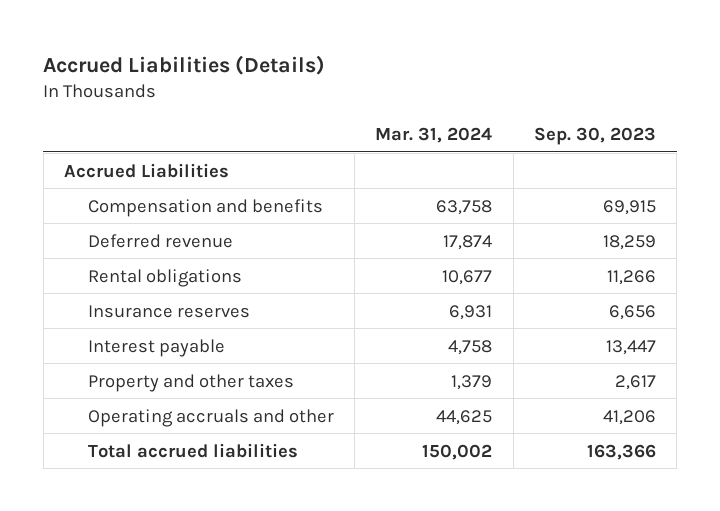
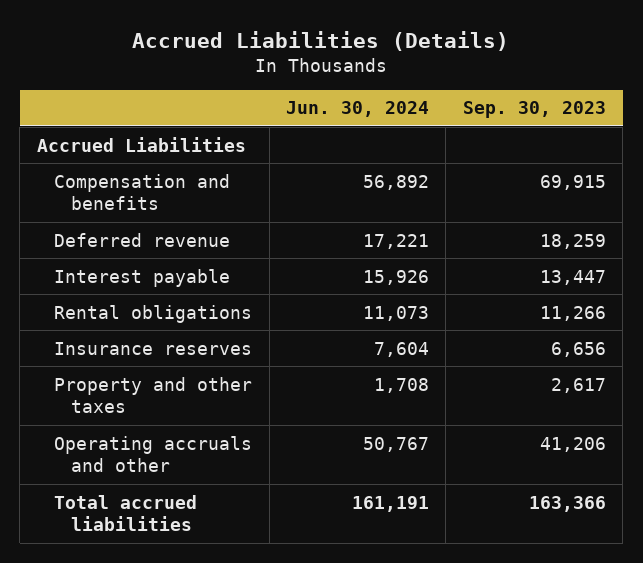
[375,126,493,143] Mar. 31, 2024 -> none
none -> [285,101,429,118] Jun. 30, 2024
[87,338,225,357] Interest payable -> [54,268,231,287] Interest payable

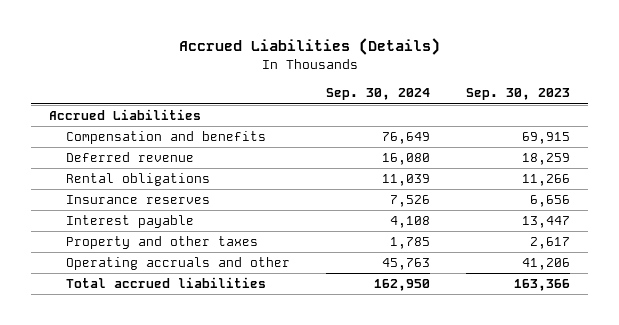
[285,101,429,118] Jun. 30, 2024 -> none
none -> [326,88,431,101] Sep. 30, 2024
[54,268,231,287] Interest payable -> [66,215,195,229] Interest payable

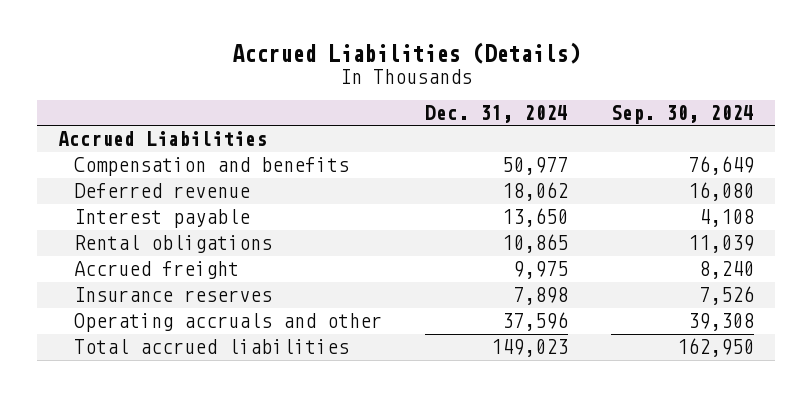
[465,88,570,101] Sep. 30, 2023 -> none
none -> [424,104,568,123] Dec. 31, 2024
[66,215,195,229] Interest payable -> [74,209,251,229] Interest payable
none -> [74,261,240,280] Accrued freight
[66,236,259,250] Property and other taxes -> none
[382,258,431,271] 45,763 -> [687,313,754,332] 39,308

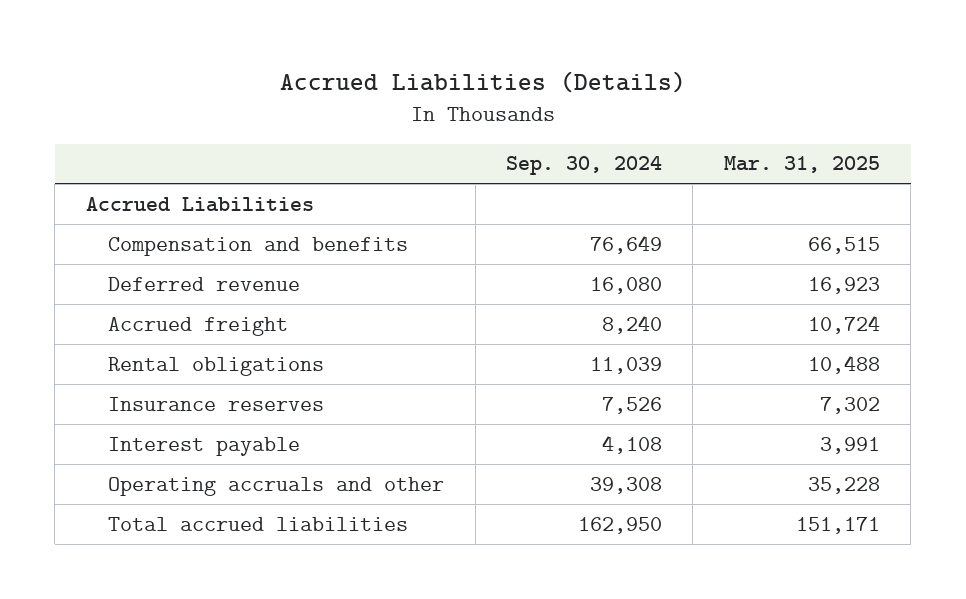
[424,104,568,123] Dec. 31, 2024 -> none
none -> [723,156,880,174] Mar. 31, 2025
[74,235,273,254] Rental obligations -> [108,356,325,376] Rental obligations
[74,209,251,229] Interest payable -> [108,436,301,456] Interest payable

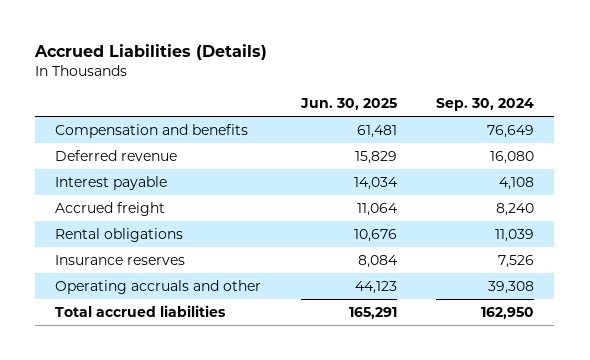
[723,156,880,174] Mar. 31, 2025 -> none
none -> [299,98,397,111] Jun. 30, 2025
[85,196,314,212] Accrued Liabilities -> none
[108,436,301,456] Interest payable -> [55,175,168,190] Interest payable

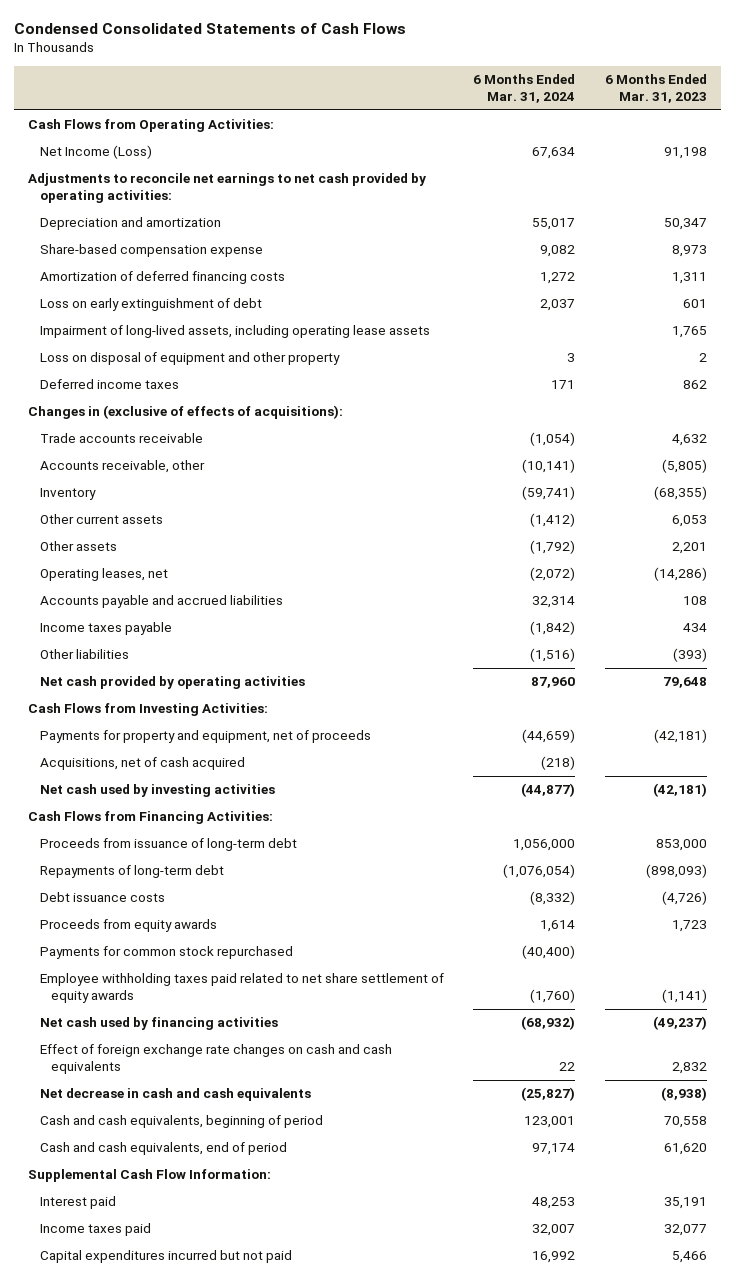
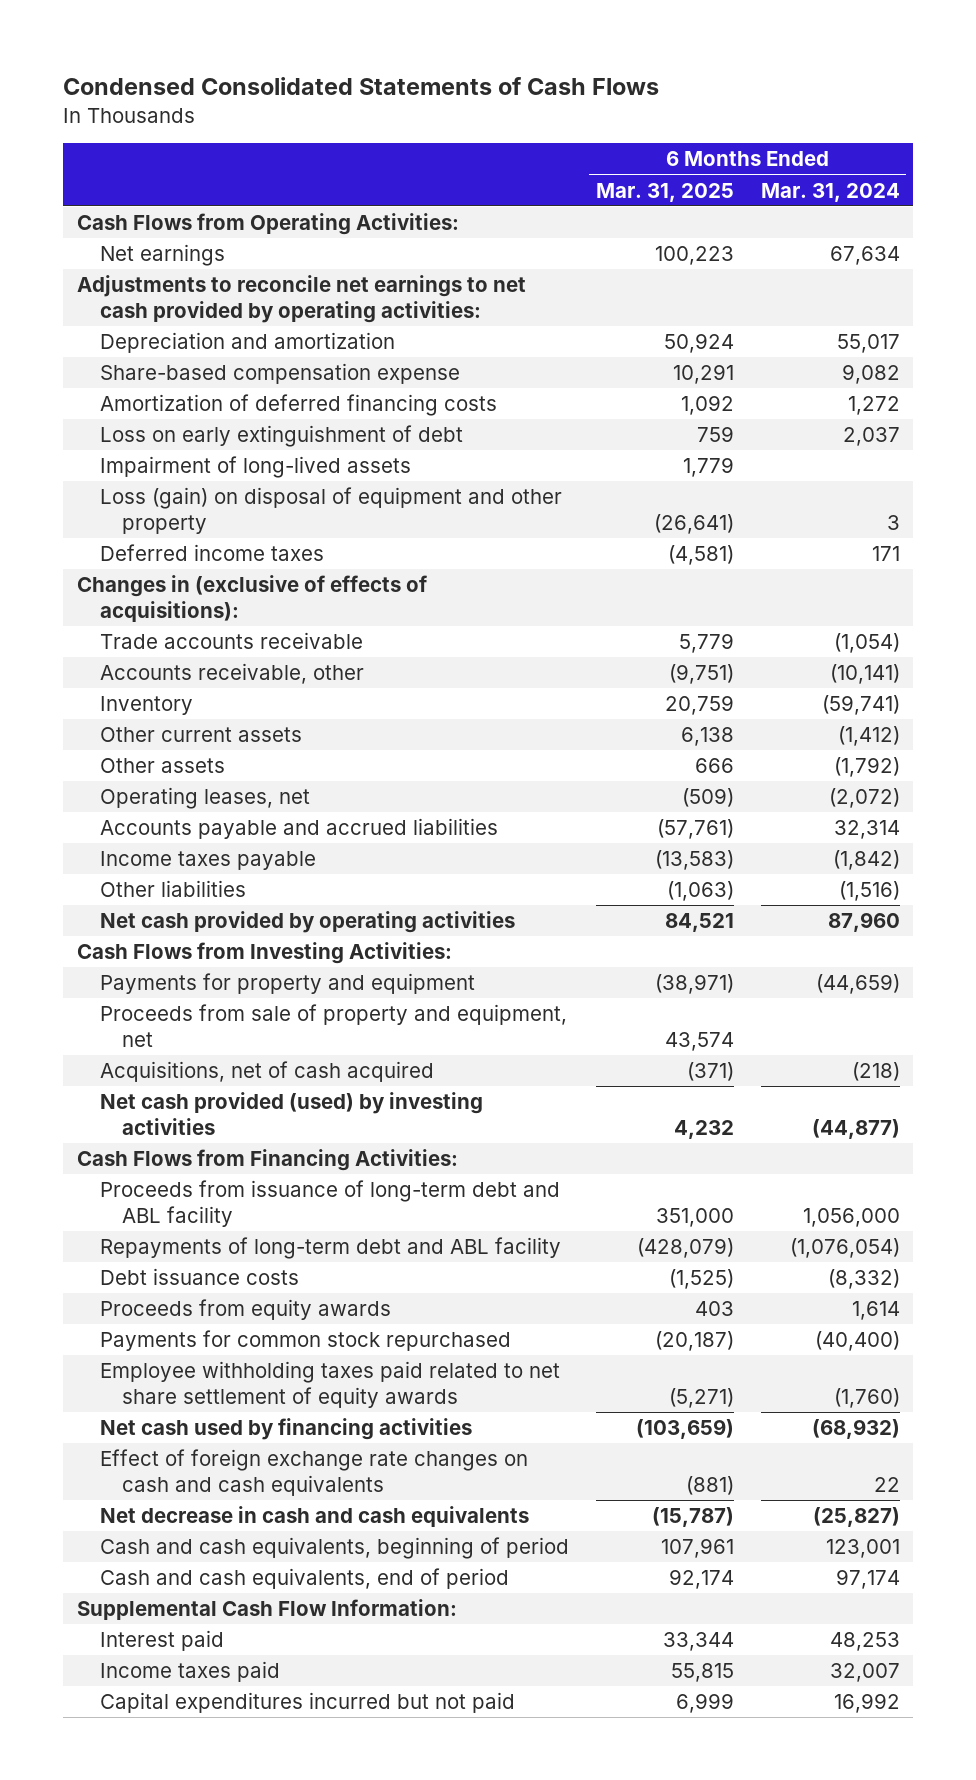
[604,74,707,104] 6 Months Ended Mar. 31, 2023 -> none
none -> [595,182,734,202] Mar. 31, 2025
[39,145,152,160] Net Income (Loss) -> [99,244,225,267] Net earnings
[39,325,430,339] Impairment of long-lived assets, including operating lease assets -> [99,456,411,479] Impairment of long-lived assets
[39,352,340,366] Loss on disposal of equipment and other property -> [99,487,562,534] Loss (gain) on disposal of equipment and other property
[39,730,371,744] Payments for property and equipment, net of proceeds -> [99,973,475,995] Payments for property and equipment
none -> [99,1004,567,1047] Proceeds from sale of property and equipment, net
[39,784,275,798] Net cash used by investing activities -> [99,1092,483,1135] Net cash provided (used) by investing activities
[39,838,297,852] Proceeds from issuance of long-term debt -> [99,1180,560,1227] Proceeds from issuance of long-term debt and ABL facility
[39,865,224,879] Repayments of long-term debt -> [99,1237,561,1260] Repayments of long-term debt and ABL facility

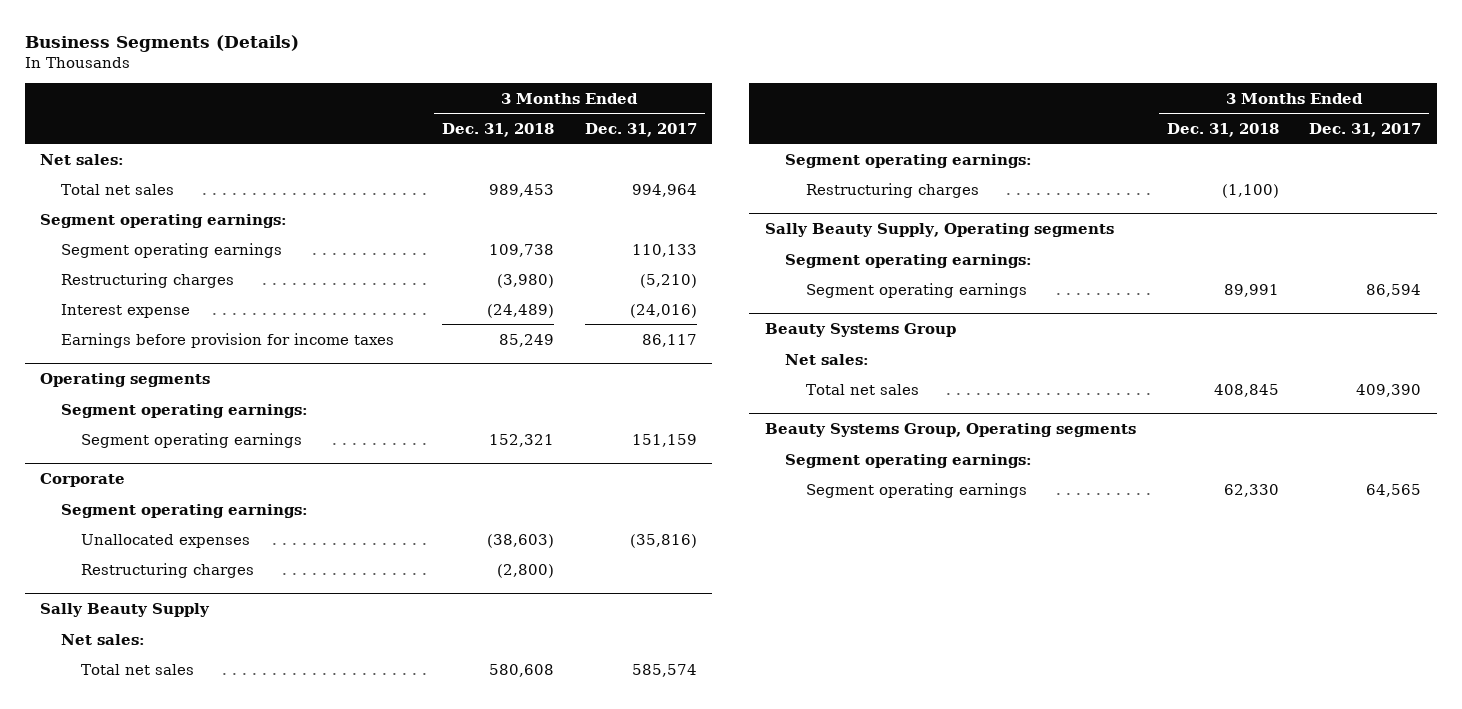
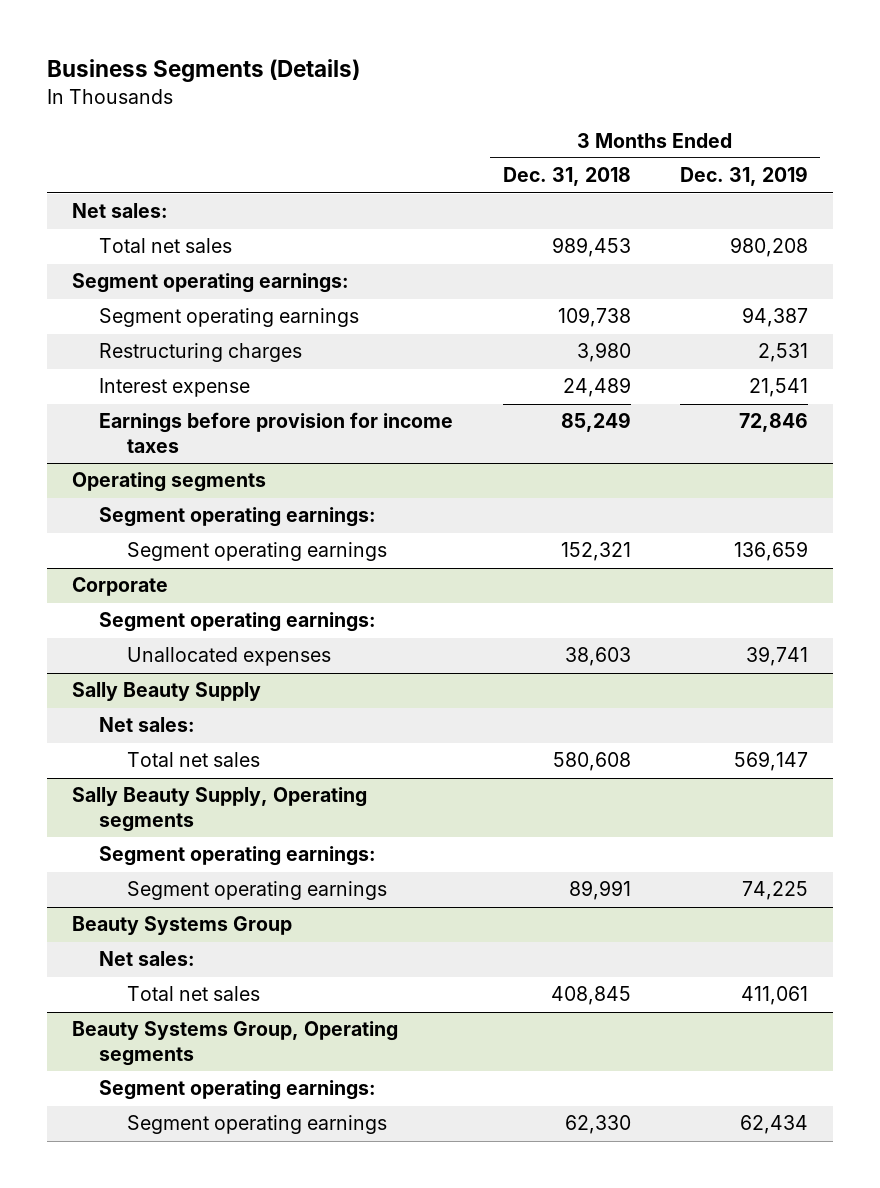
[584,122,697,137] Dec. 31, 2017 -> none
none -> [680,166,809,187] Dec. 31, 2019
[497,273,555,288] (3,980) -> [576,342,631,363] 3,980
[487,303,555,318] (24,489) -> [562,377,631,398] 24,489
[80,562,254,578] Restructuring charges -> none
[487,533,555,548] (38,603) -> [564,647,631,667] 38,603
[785,153,1033,168] Segment operating earnings: -> none
[805,182,979,198] Restructuring charges -> none

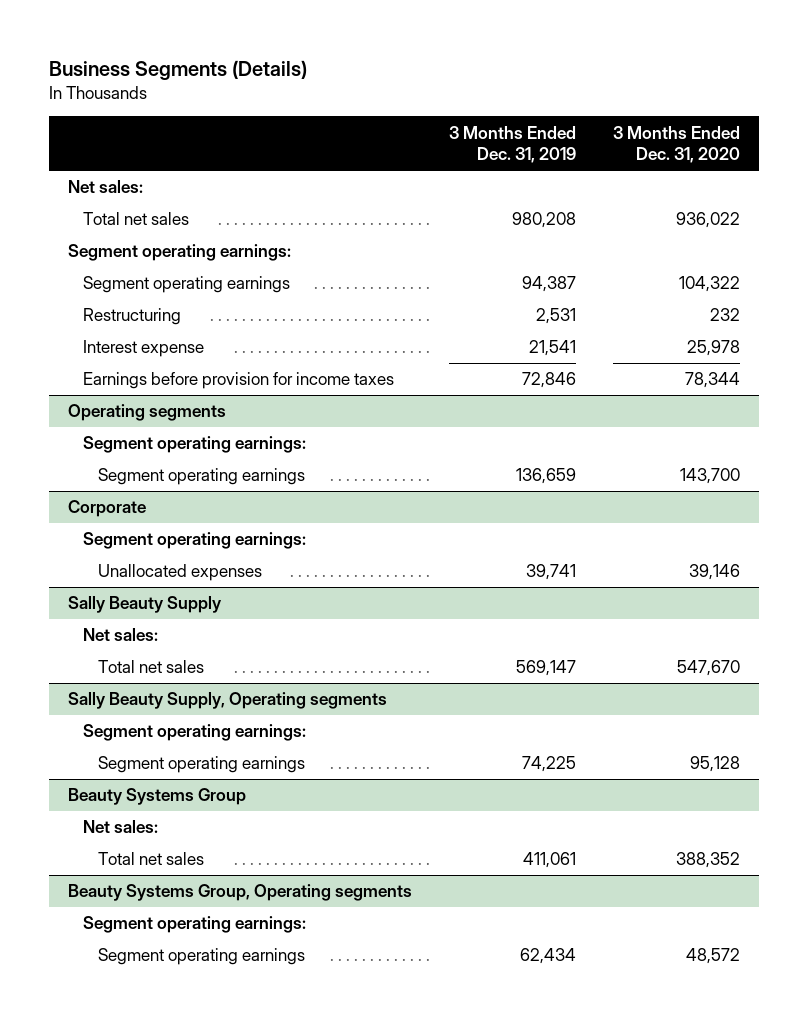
[502,167,631,187] Dec. 31, 2018 -> none
none -> [613,125,741,164] 3 Months Ended Dec. 31, 2020
[99,343,303,363] Restructuring charges -> [82,308,181,326] Restructuring

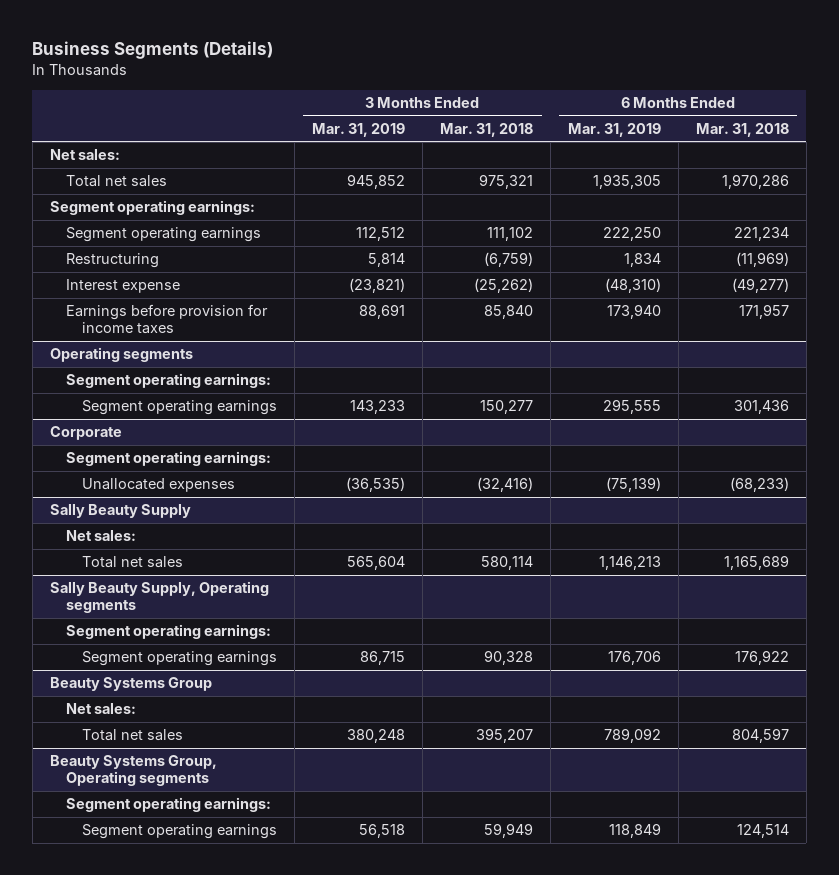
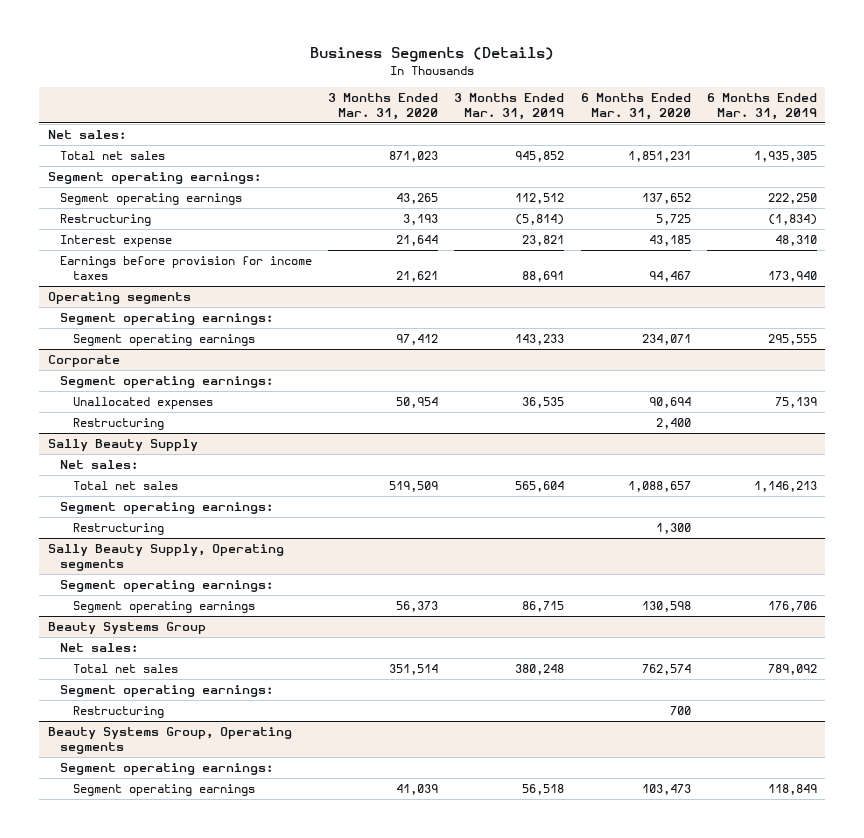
[439,122,533,137] Mar. 31, 2018 -> none
[695,122,789,137] Mar. 31, 2018 -> none
none -> [328,93,439,121] 3 Months Ended Mar. 31, 2020
none -> [580,93,691,121] 6 Months Ended Mar. 31, 2020
[367,253,405,268] 5,814 -> [515,214,565,226] (5,814)
[623,253,661,268] 1,834 -> [767,214,817,226] (1,834)
[348,278,405,294] (23,821) -> [522,235,565,247] 23,821
[604,278,661,294] (48,310) -> [774,235,817,247] 48,310
[345,477,405,493] (36,535) -> [522,397,565,409] 36,535
[605,477,661,493] (75,139) -> [774,397,817,409] 75,139
none -> [72,418,164,431] Restructuring
none -> [60,502,274,515] Segment operating earnings:
none -> [72,523,164,536] Restructuring
none -> [60,685,274,698] Segment operating earnings:
none -> [72,706,164,719] Restructuring

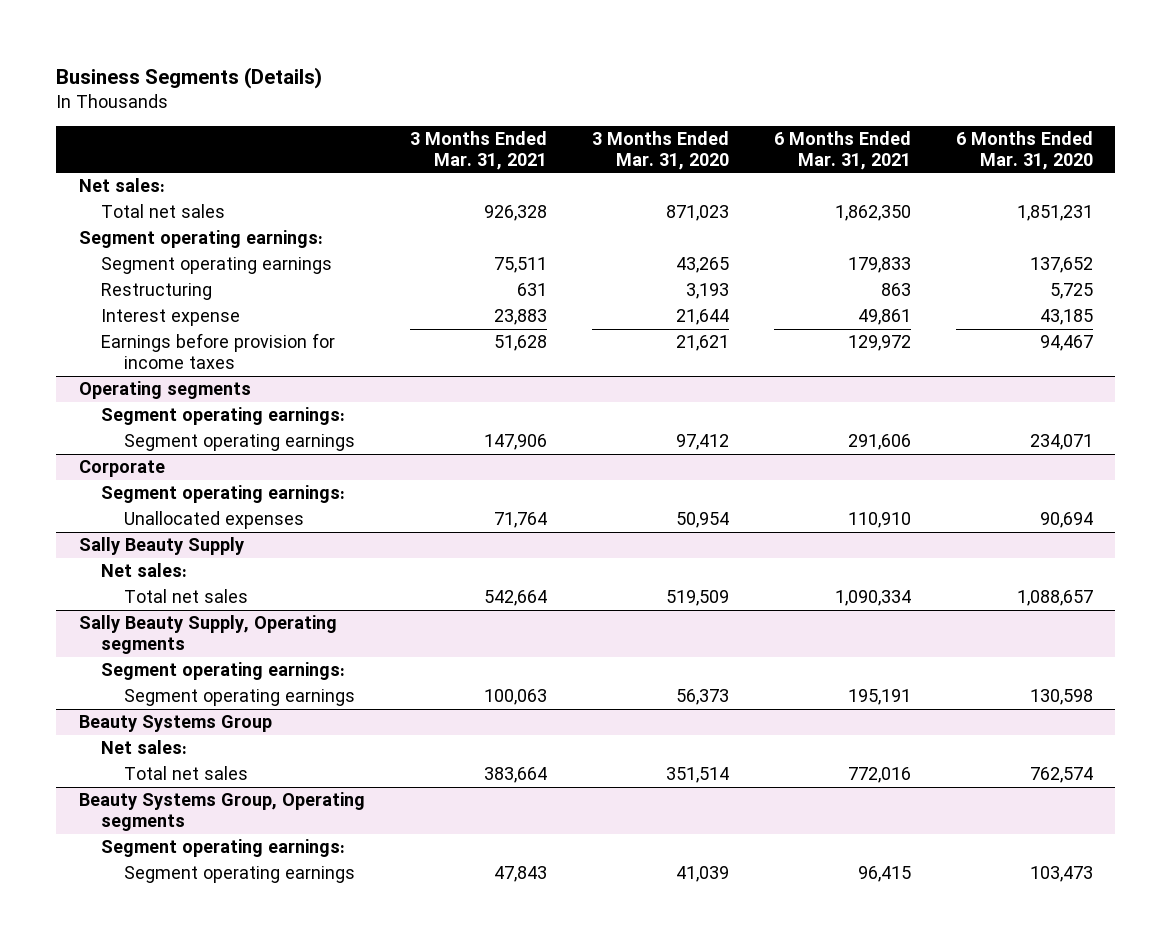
[454,93,565,121] 3 Months Ended Mar. 31, 2019 -> none
[706,93,817,121] 6 Months Ended Mar. 31, 2019 -> none
none -> [409,130,547,170] 3 Months Ended Mar. 31, 2021
none -> [773,130,911,170] 6 Months Ended Mar. 31, 2021
[72,418,164,431] Restructuring -> none
[60,502,274,515] Segment operating earnings: -> none
[72,523,164,536] Restructuring -> none
[60,685,274,698] Segment operating earnings: -> none
[72,706,164,719] Restructuring -> none

